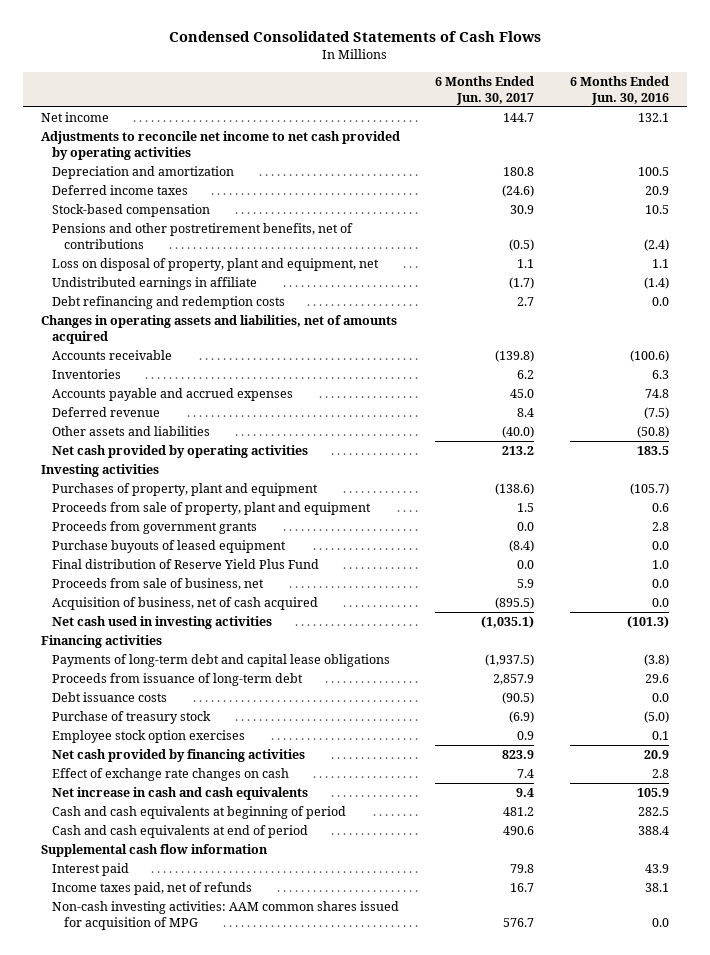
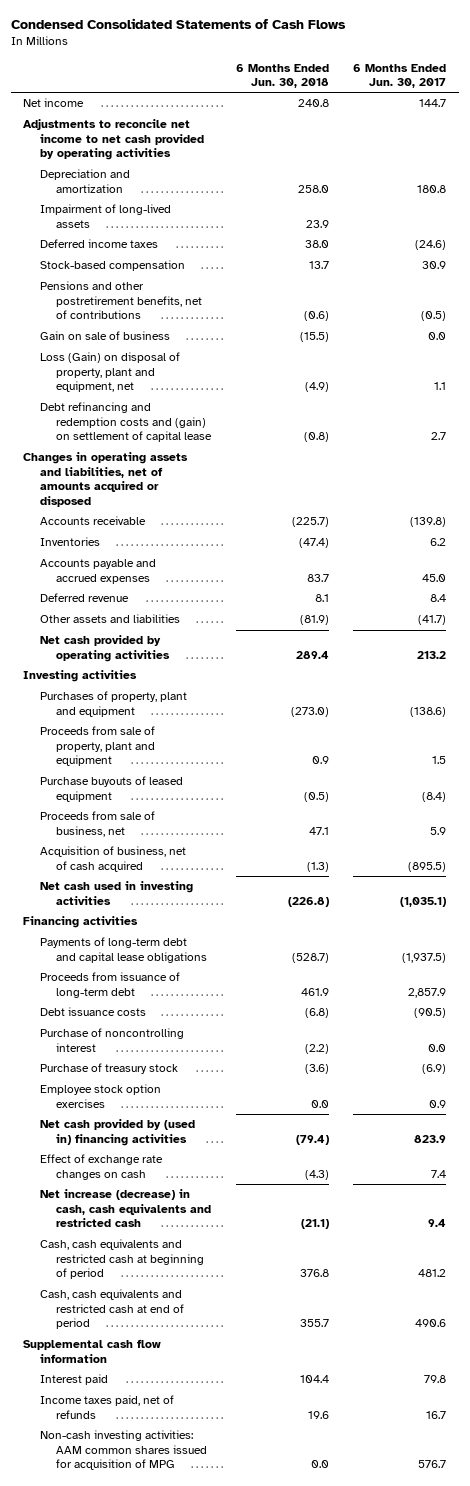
[569,75,669,105] 6 Months Ended Jun. 30, 2016 -> none
none -> [235,63,329,89] 6 Months Ended Jun. 30, 2018
none -> [39,204,171,228] Impairment of long-lived assets
[52,277,258,291] Undistributed earnings in affiliate -> none
[52,296,286,310] Debt refinancing and redemption costs -> none
none -> [39,331,170,341] Gain on sale of business
[52,258,380,272] Loss on disposal of property, plant and equipment, net -> [39,352,180,393] Loss (Gain) on disposal of property, plant and equipment, net
none -> [39,402,213,443] Debt refinancing and redemption costs and (gain) on settlement of capital lease
[40,315,397,344] Changes in operating assets and liabilities, net of amounts acquired -> [23,452,189,507] Changes in operating assets and liabilities, net of amounts acquired or disposed
[502,426,535,439] (40.0) -> [418,615,447,626] (41.7)
[52,521,258,535] Proceeds from government grants -> none
[52,559,320,570] Final distribution of Reserve Yield Plus Fund -> none
none -> [39,1028,184,1052] Purchase of noncontrolling interest
[52,749,306,763] Net cash provided by financing activities -> [39,1119,195,1146] Net cash provided by (used in) financing activities
[52,787,309,801] Net increase in cash and cash equivalents -> [39,1189,212,1228] Net increase (decrease) in cash, cash equivalents and restricted cash
[52,806,347,820] Cash and cash equivalents at beginning of period -> [39,1239,205,1280] Cash, cash equivalents and restricted cash at beginning of period
[52,825,309,839] Cash and cash equivalents at end of period -> [39,1289,185,1330] Cash, cash equivalents and restricted cash at end of period

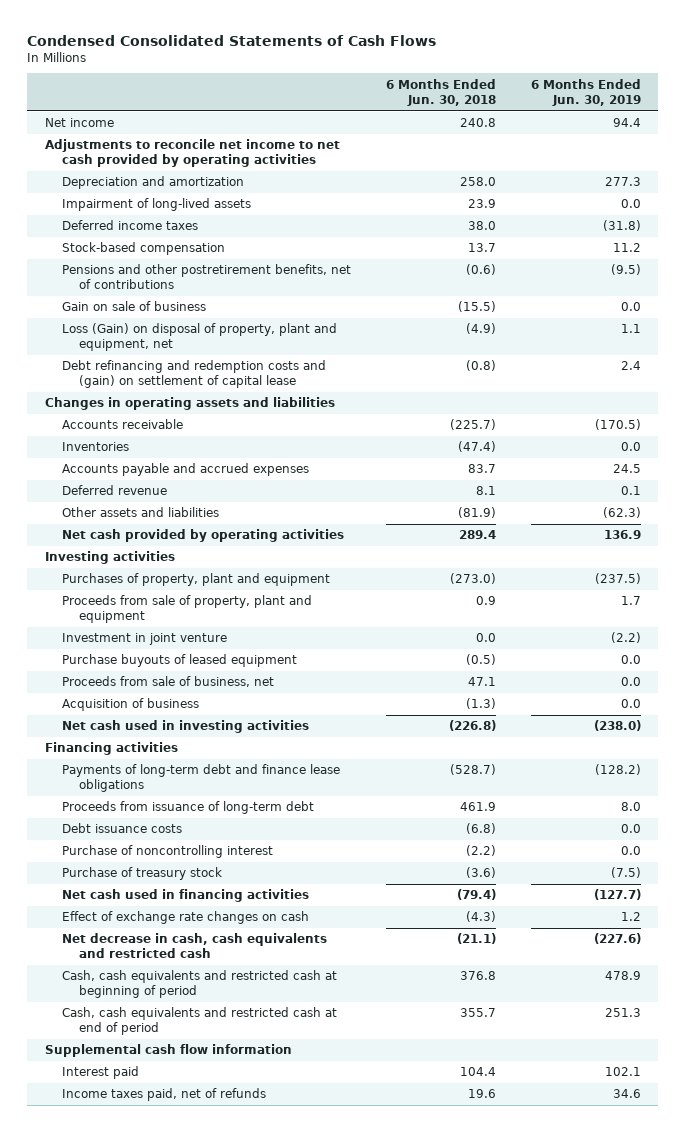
[353,63,447,89] 6 Months Ended Jun. 30, 2017 -> none
none -> [530,78,641,106] 6 Months Ended Jun. 30, 2019
[23,452,189,507] Changes in operating assets and liabilities, net of amounts acquired or disposed -> [44,397,335,411] Changes in operating assets and liabilities
none -> [61,633,227,646] Investment in joint venture
[39,846,186,872] Acquisition of business, net of cash acquired -> [61,698,199,712] Acquisition of business
[39,937,208,963] Payments of long-term debt and capital lease obligations -> [61,764,340,793] Payments of long-term debt and finance lease obligations
[39,1084,161,1108] Employee stock option exercises -> none
[39,1119,195,1146] Net cash provided by (used in) financing activities -> [61,889,309,903] Net cash used in financing activities
[39,1189,212,1228] Net increase (decrease) in cash, cash equivalents and restricted cash -> [61,933,327,959] Net decrease in cash, cash equivalents and restricted cash
[39,1430,208,1471] Non-cash investing activities: AAM common shares issued for acquisition of MPG -> none

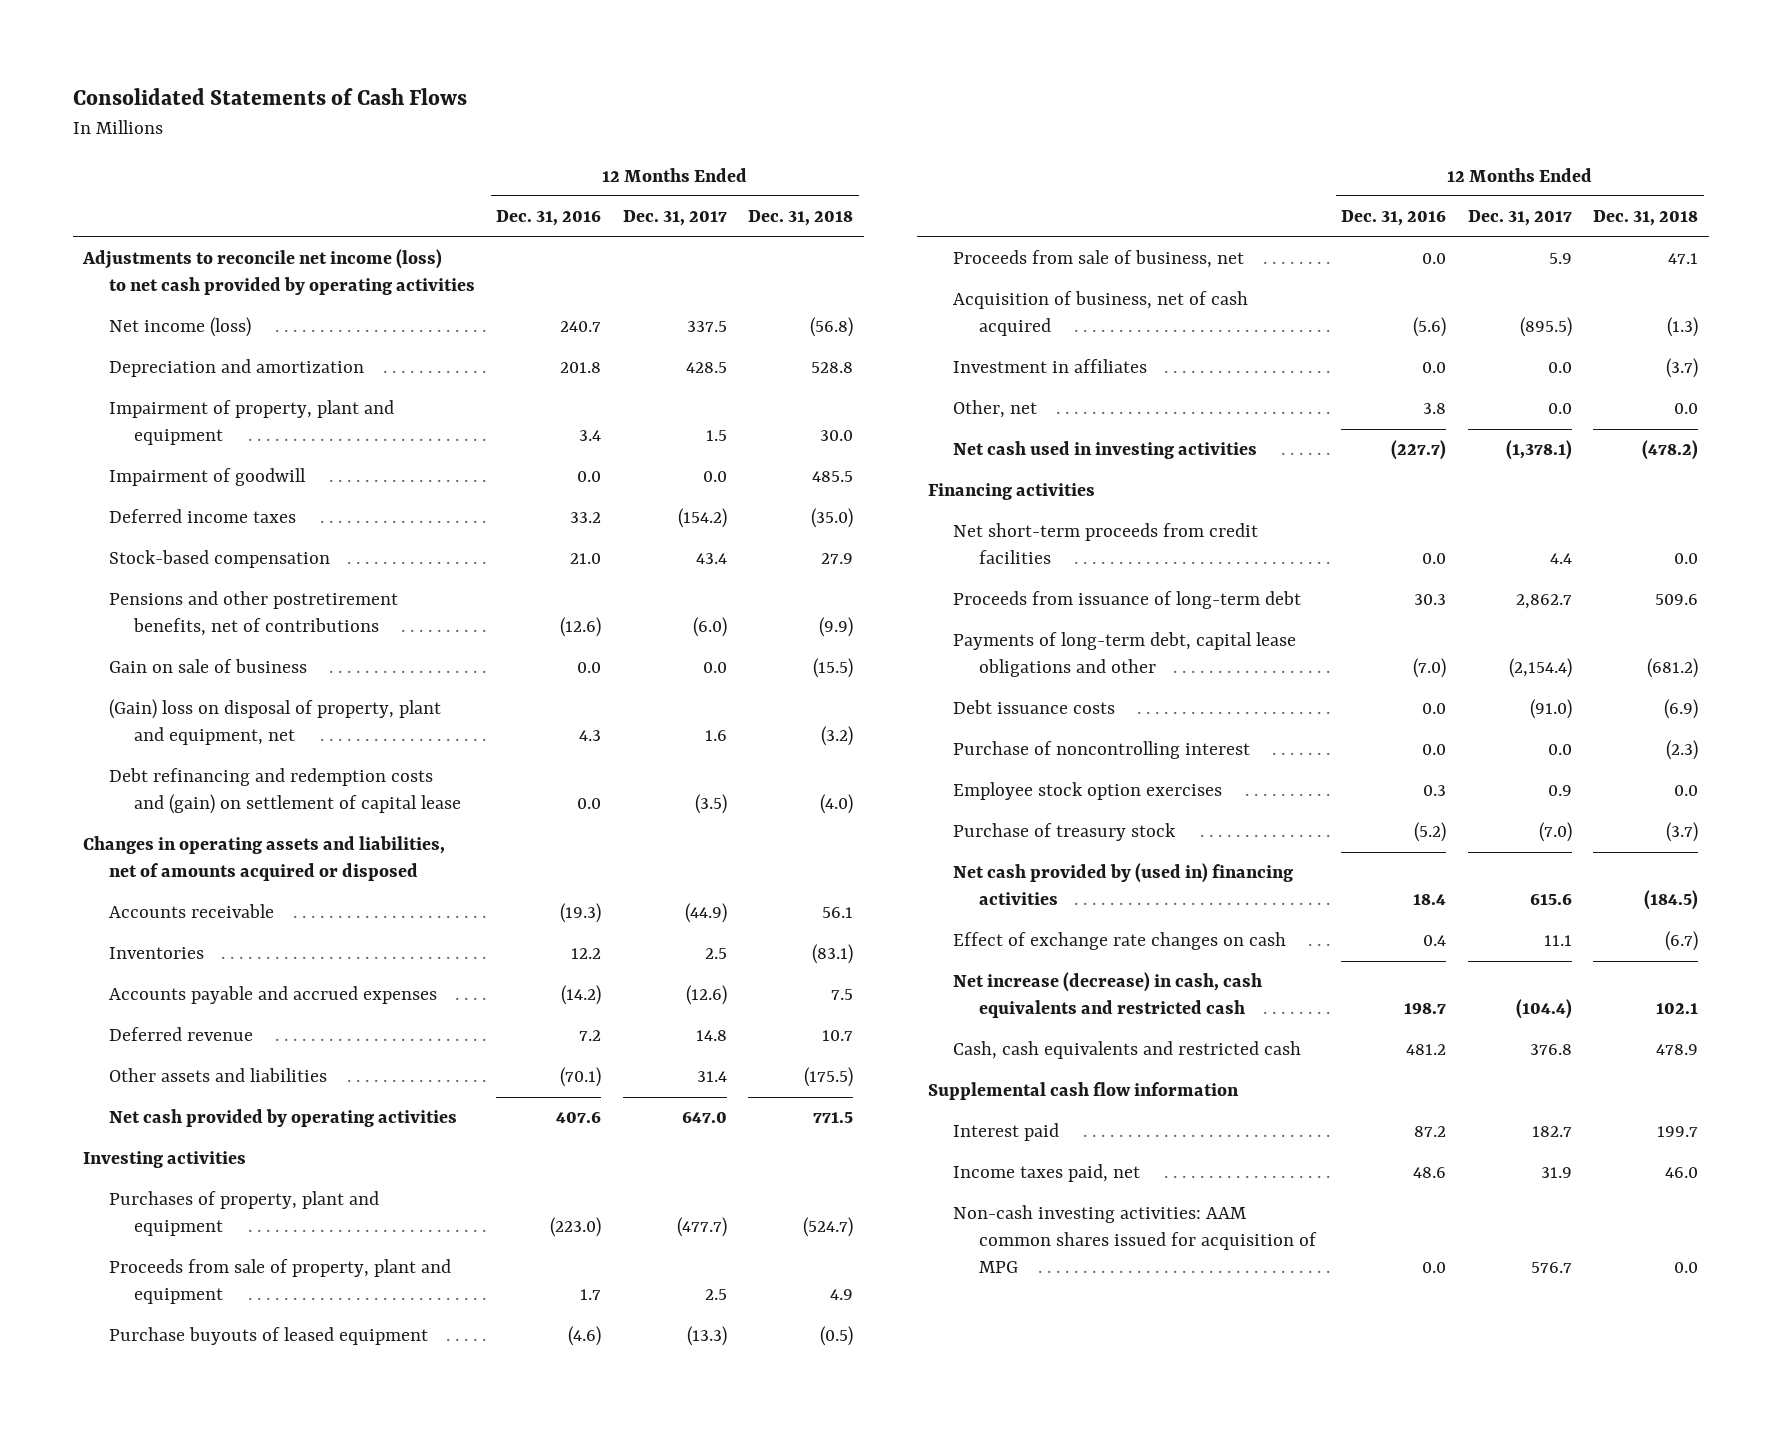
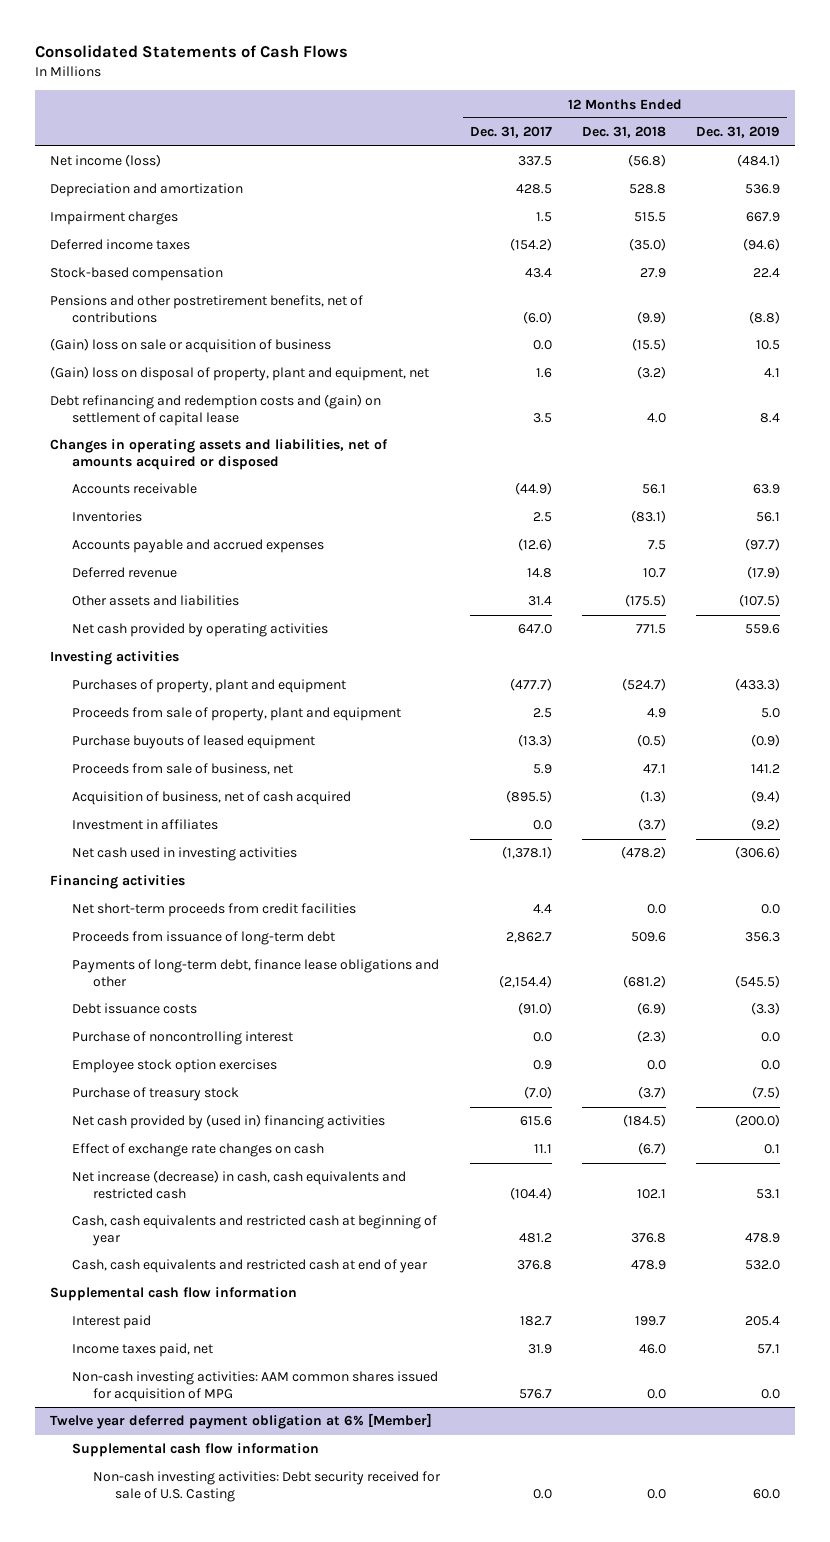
[496,210,602,227] Dec. 31, 2016 -> none
none -> [695,126,780,139] Dec. 31, 2019
[82,249,475,296] Adjustments to reconcile net income (loss) to net cash provided by operating activities -> none
[108,400,394,446] Impairment of property, plant and equipment -> none
[108,468,306,487] Impairment of goodwill -> none
none -> [49,211,178,226] Impairment charges
[108,659,307,674] Gain on sale of business -> [49,338,331,354] (Gain) loss on sale or acquisition of business
[694,794,727,815] (3.5) -> [533,413,553,424] 3.5
[820,794,854,815] (4.0) -> [646,413,666,424] 4.0
[953,400,1038,419] Other, net -> none
[953,632,1297,678] Payments of long-term debt, capital lease obligations and other -> [71,959,439,988] Payments of long-term debt, finance lease obligations and other
[953,1041,1302,1060] Cash, cash equivalents and restricted cash -> [71,1215,437,1247] Cash, cash equivalents and restricted cash at beginning of year
[1529,1044,1572,1056] 376.8 -> [519,1233,553,1244] 481.2
[1656,1044,1699,1056] 478.9 -> [630,1233,666,1244] 376.8
none -> [71,1259,428,1274] Cash, cash equivalents and restricted cash at end of year
none -> [49,1413,432,1430] Twelve year deferred payment obligation at 6% [Member]
none -> [71,1443,319,1458] Supplemental cash flow information
none -> [93,1471,442,1503] Non-cash investing activities: Debt security received for sale of U.S. Casting

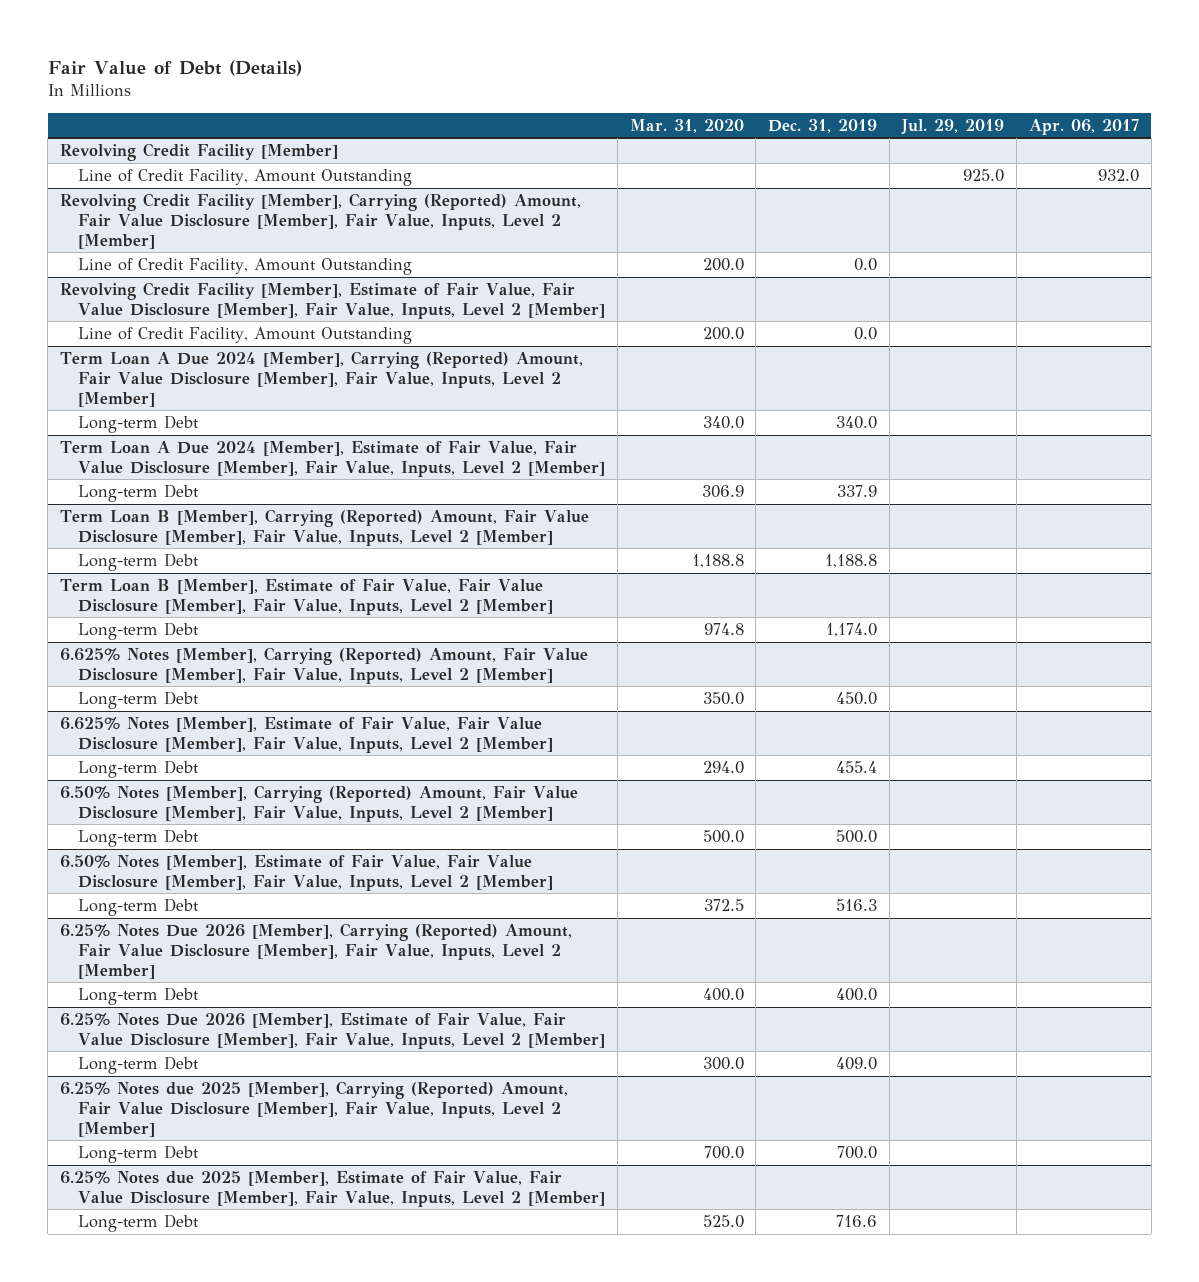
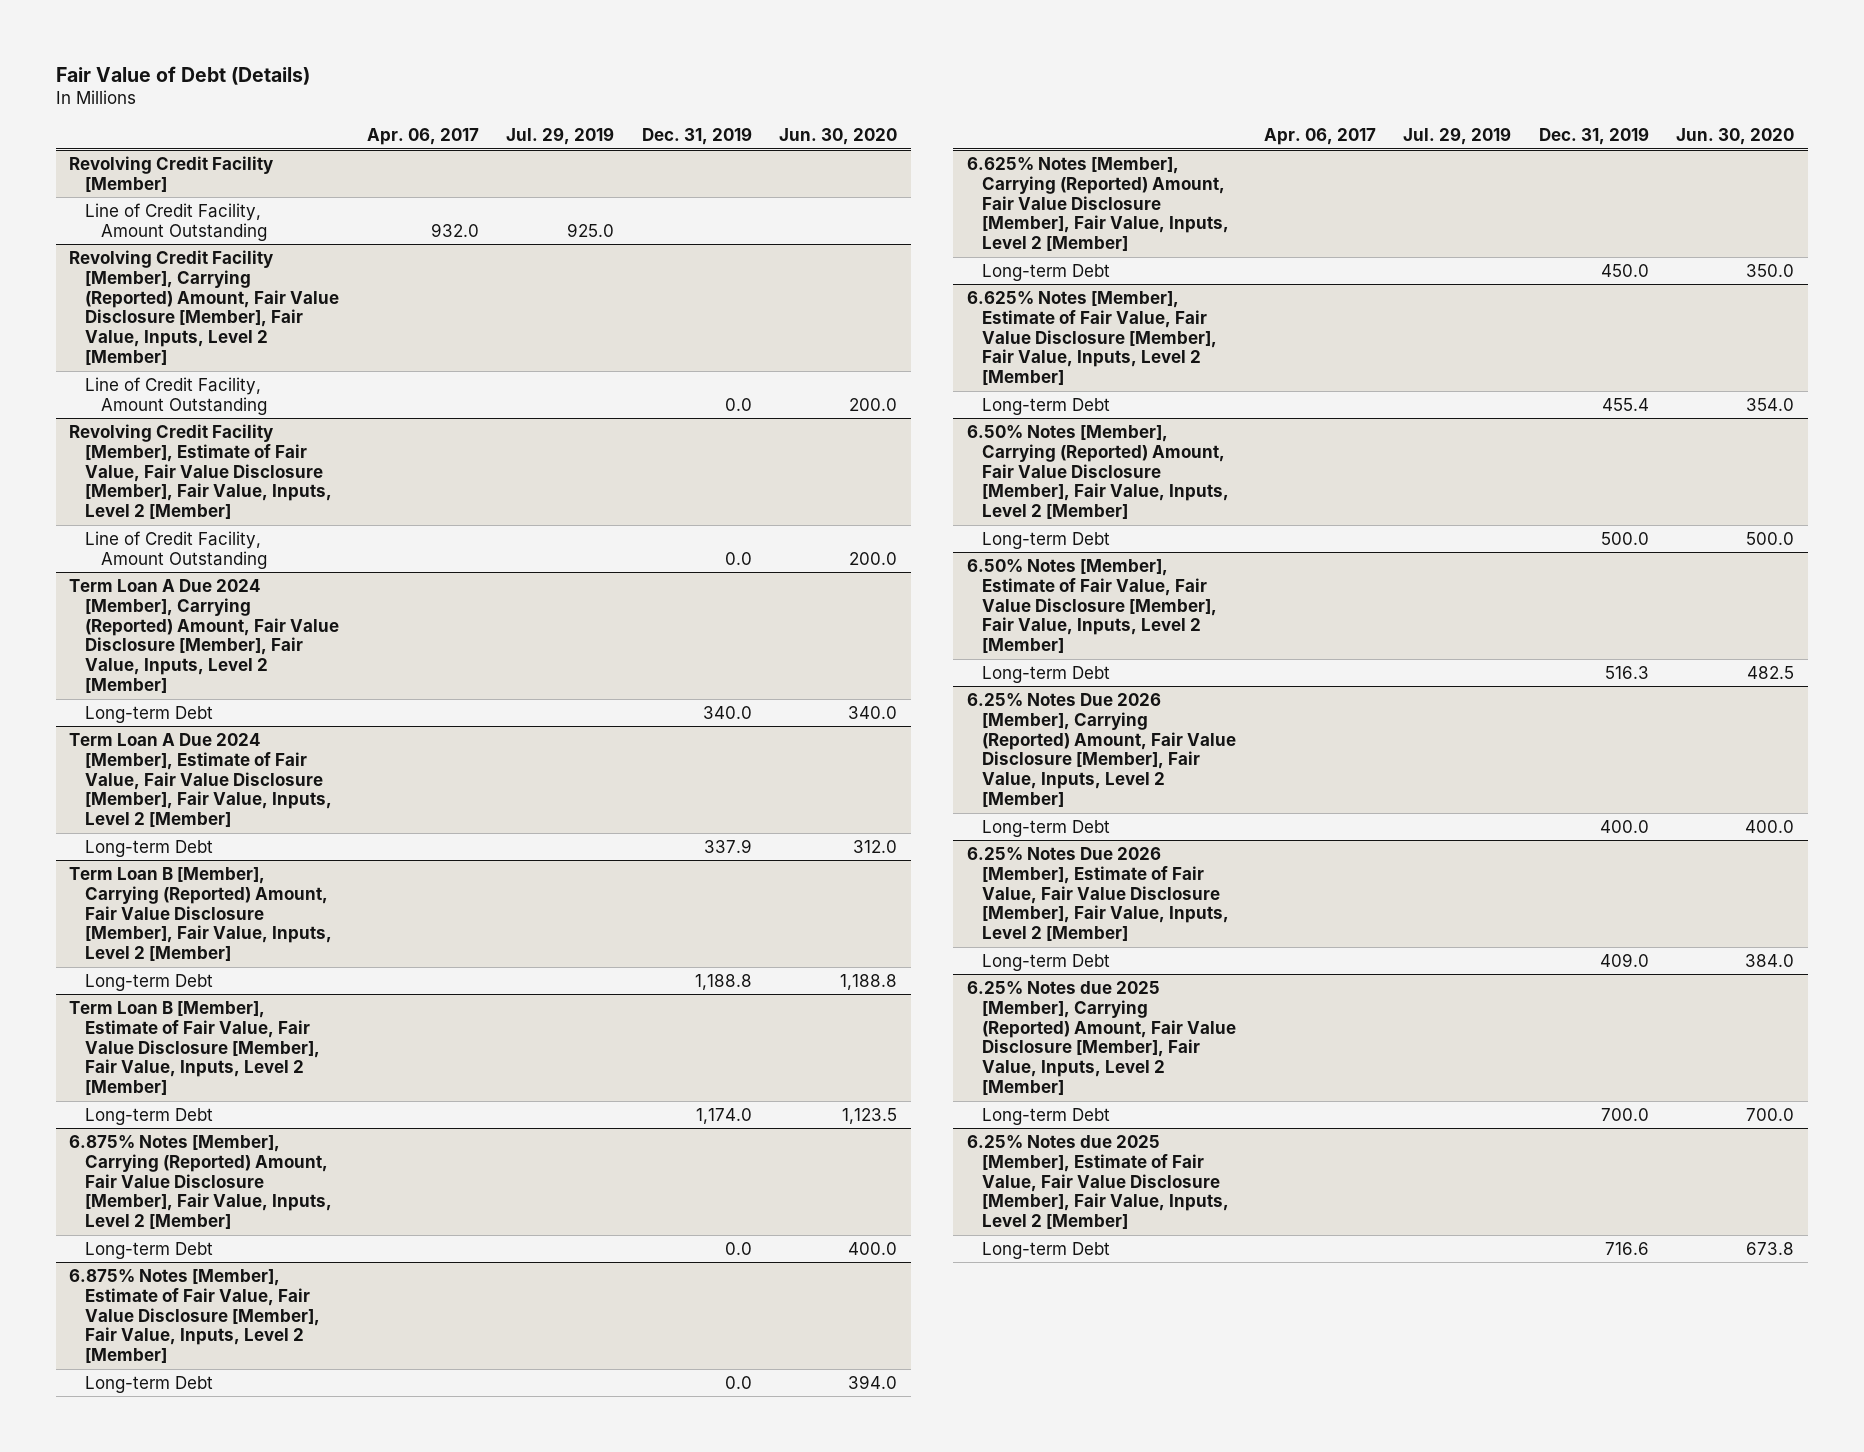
[629,118,744,133] Mar. 31, 2020 -> none
none -> [779,127,898,145] Jun. 30, 2020
none -> [69,1134,333,1230] 6.875% Notes [Member], Carrying (Reported) Amount, Fair Value Disclosure [Member], Fair Value, Inputs, Level 2 [Member]
none -> [85,1241,214,1259] Long-term Debt
none -> [69,1268,321,1364] 6.875% Notes [Member], Estimate of Fair Value, Fair Value Disclosure [Member], Fair Value, Inputs, Level 2 [Member]
none -> [85,1375,214,1393] Long-term Debt

